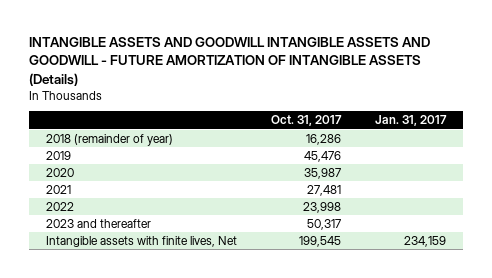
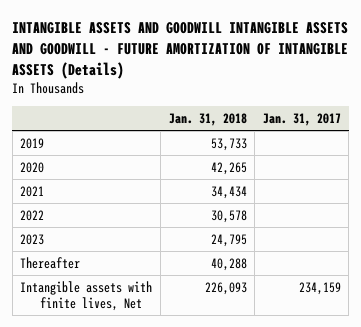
[270,115,342,127] Oct. 31, 2017 -> none
none -> [168,112,247,126] Jan. 31, 2018
[45,133,173,146] 2018 (remainder of year) -> none
none -> [20,233,45,245] 2023
[45,218,151,228] 2023 and thereafter -> [20,256,81,269] Thereafter

